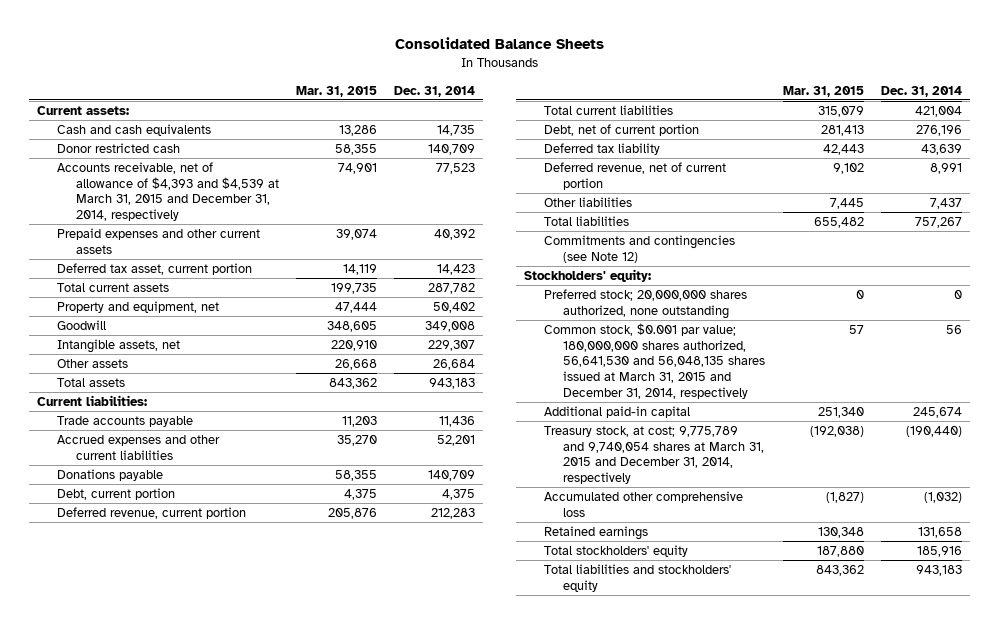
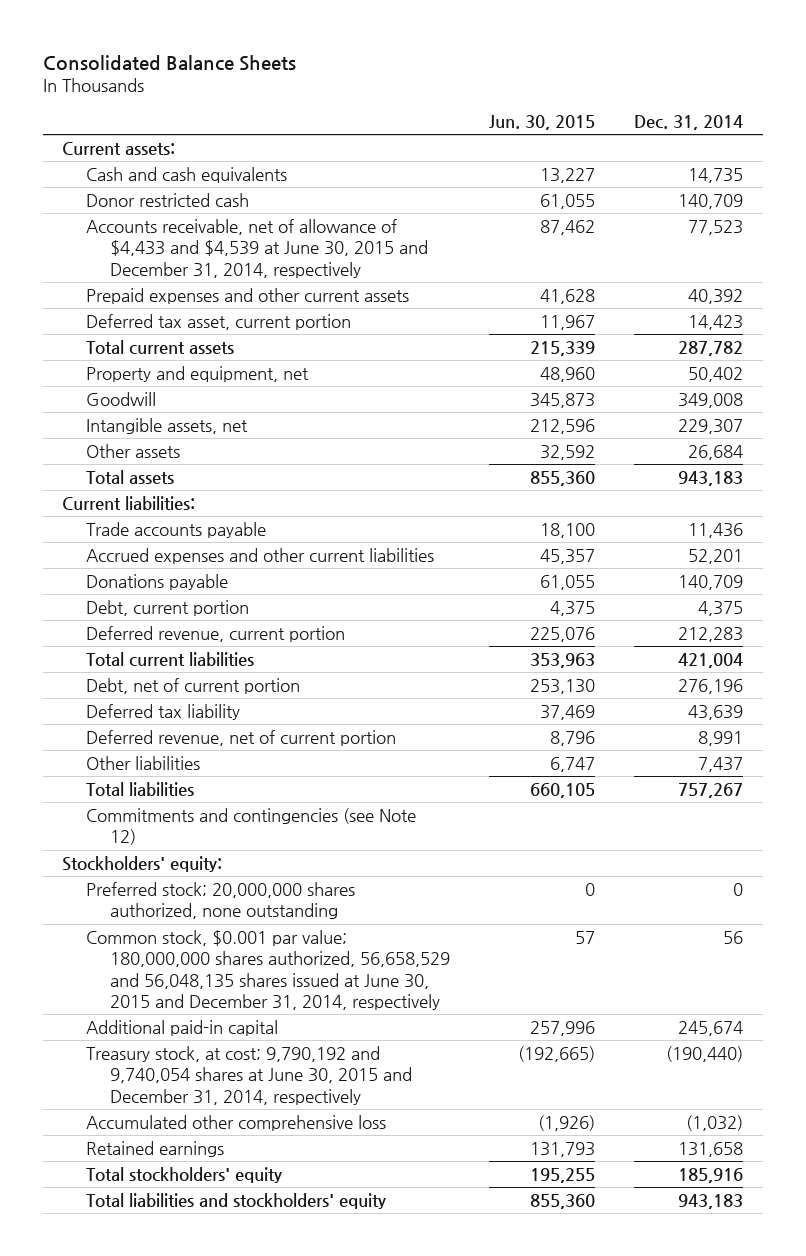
[295,85,377,97] Mar. 31, 2015 -> none
none -> [488,114,595,130] Jun. 30, 2015
[56,162,280,221] Accounts receivable, net of allowance of $4,393 and $4,539 at March 31, 2015 and December 31, 2014, respectively -> [86,218,428,278] Accounts receivable, net of allowance of $4,433 and $4,539 at June 30, 2015 and December 31, 2014, respectively
[543,323,765,399] Common stock, $0.001 par value; 180,000,000 shares authorized, 56,641,530 and 56,048,135 shares issued at March 31, 2015 and December 31, 2014, respectively -> [86,929,450,1011] Common stock, $0.001 par value; 180,000,000 shares authorized, 56,658,529 and 56,048,135 shares issued at June 30, 2015 and December 31, 2014, respectively
[543,426,764,484] Treasury stock, at cost; 9,775,789 and 9,740,054 shares at March 31, 2015 and December 31, 2014, respectively -> [86,1045,412,1105] Treasury stock, at cost; 9,790,192 and 9,740,054 shares at June 30, 2015 and December 31, 2014, respectively

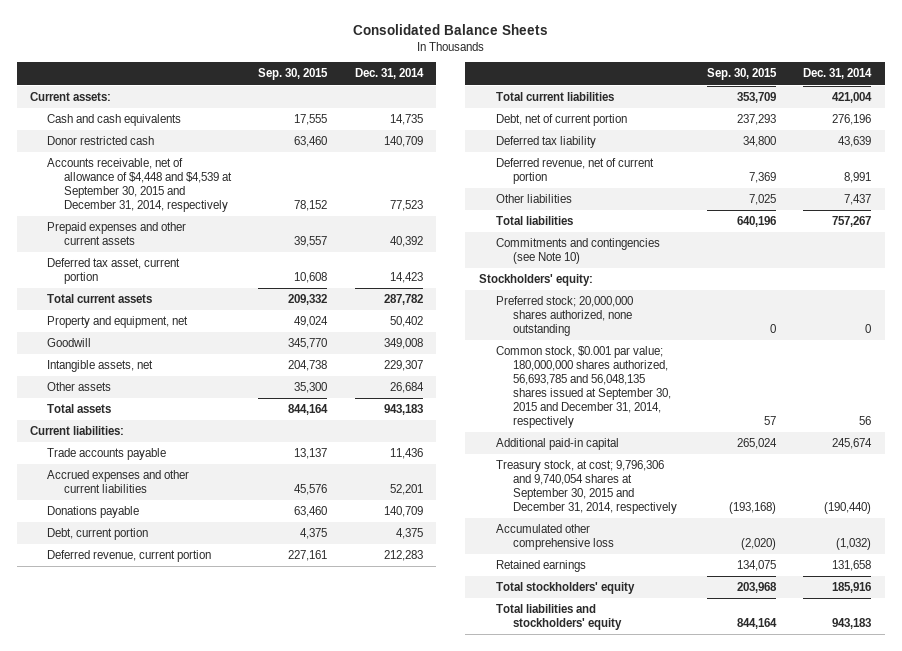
[488,114,595,130] Jun. 30, 2015 -> none
none -> [258,68,329,81] Sep. 30, 2015
[86,218,428,278] Accounts receivable, net of allowance of $4,433 and $4,539 at June 30, 2015 and December 31, 2014, respectively -> [47,158,232,213] Accounts receivable, net of allowance of $4,448 and $4,539 at September 30, 2015 and December 31, 2014, respectively
[86,807,417,846] Commitments and contingencies (see Note 12) -> [495,238,660,265] Commitments and contingencies (see Note 10)
[86,929,450,1011] Common stock, $0.001 par value; 180,000,000 shares authorized, 56,658,529 and 56,048,135 shares issued at June 30, 2015 and December 31, 2014, respectively -> [495,346,671,429] Common stock, $0.001 par value; 180,000,000 shares authorized, 56,693,785 and 56,048,135 shares issued at September 30, 2015 and December 31, 2014, respectively
[86,1045,412,1105] Treasury stock, at cost; 9,790,192 and 9,740,054 shares at June 30, 2015 and December 31, 2014, respectively -> [495,460,677,515] Treasury stock, at cost; 9,796,306 and 9,740,054 shares at September 30, 2015 and December 31, 2014, respectively

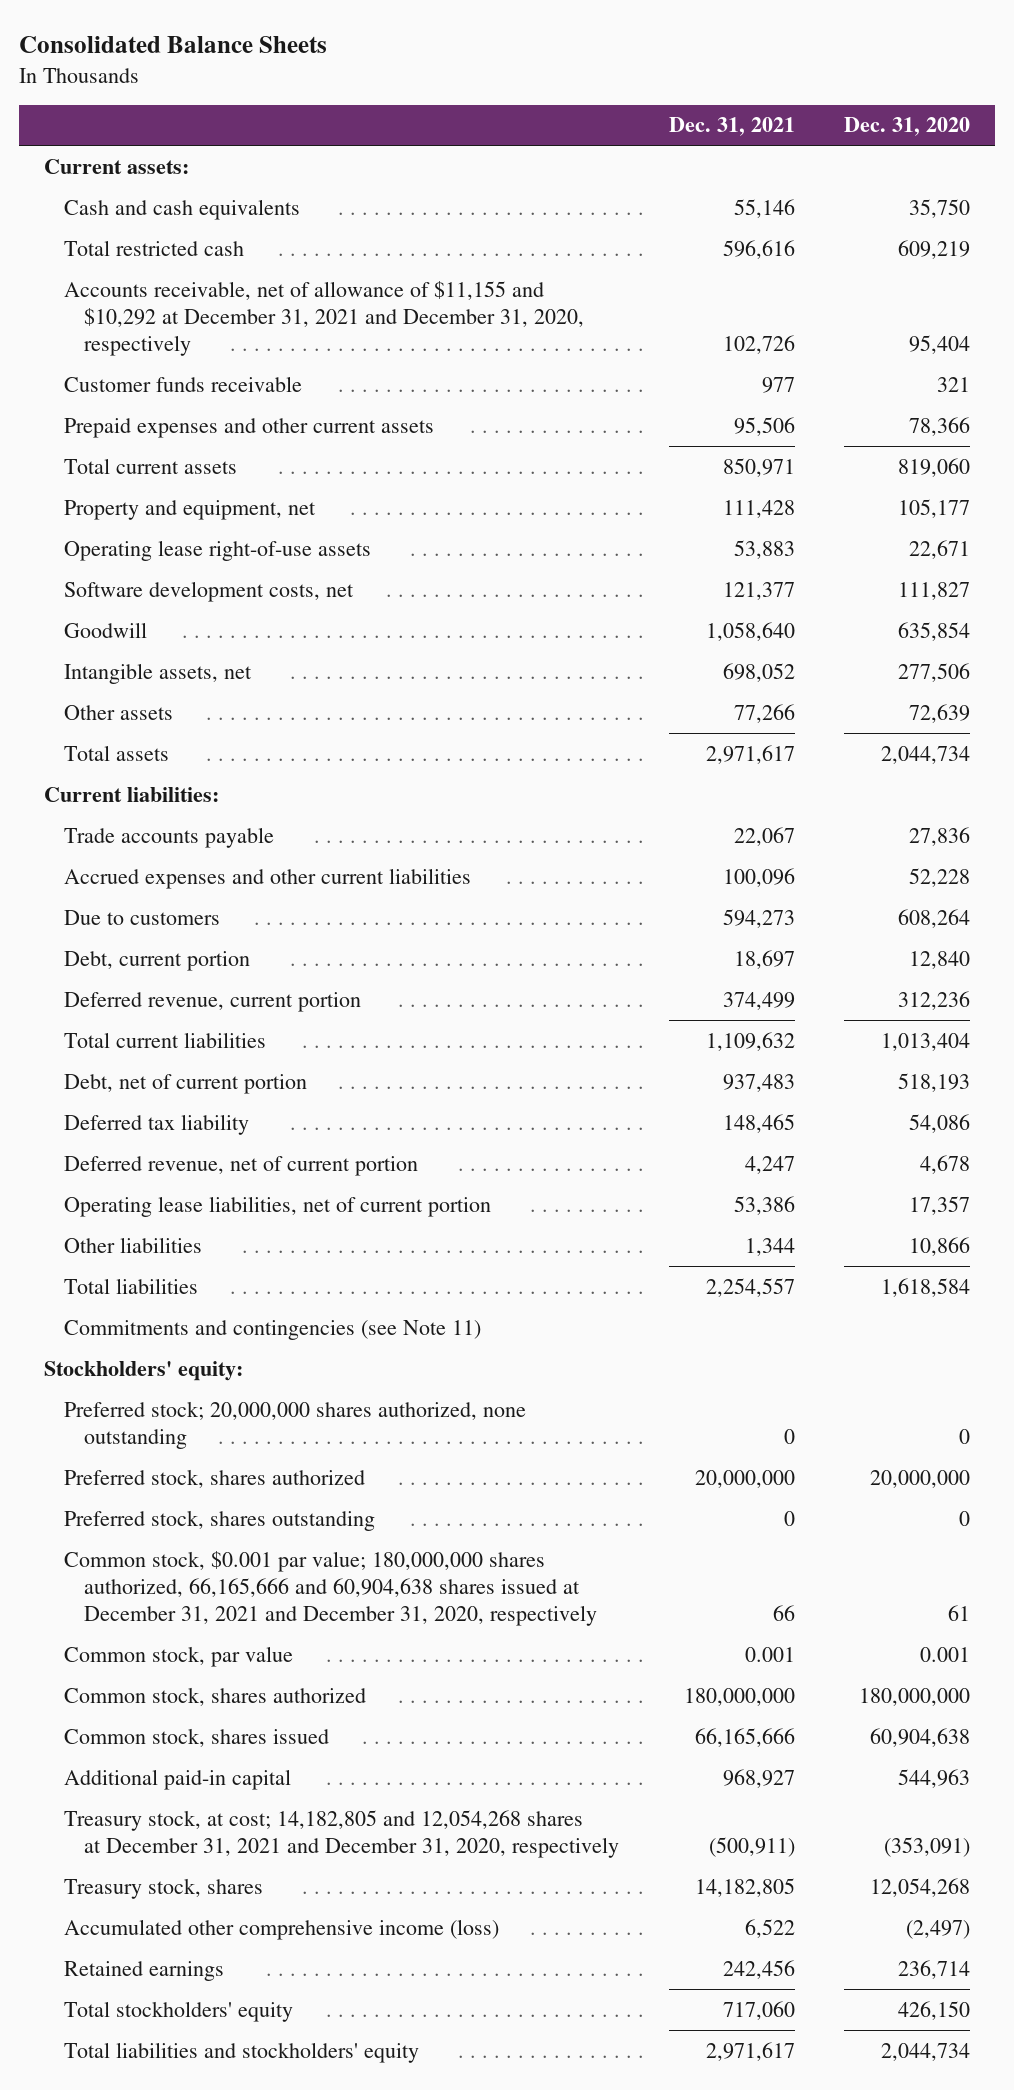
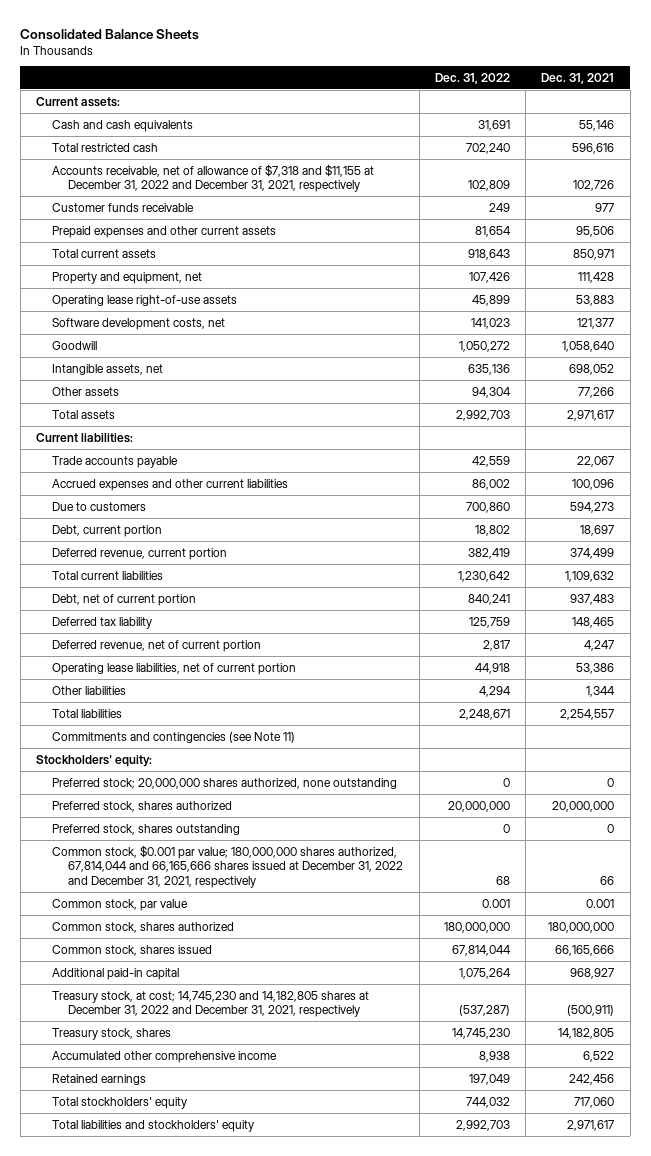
[844,117,971,137] Dec. 31, 2020 -> none
none -> [434,72,510,84] Dec. 31, 2022
[64,280,585,356] Accounts receivable, net of allowance of $11,155 and $10,292 at December 31, 2021 and December 31, 2020, respectively -> [52,163,375,193] Accounts receivable, net of allowance of $7,318 and $11,155 at December 31, 2022 and December 31, 2021, respectively
[64,1550,598,1626] Common stock, $0.001 par value; 180,000,000 shares authorized, 66,165,666 and 60,904,638 shares issued at December 31, 2021 and December 31, 2020, respectively -> [52,844,404,889] Common stock, $0.001 par value; 180,000,000 shares authorized, 67,814,044 and 66,165,666 shares issued at December 31, 2022 and December 31, 2021, respectively
[64,1809,620,1858] Treasury stock, at cost; 14,182,805 and 12,054,268 shares at December 31, 2021 and December 31, 2020, respectively -> [52,990,370,1018] Treasury stock, at cost; 14,745,230 and 14,182,805 shares at December 31, 2022 and December 31, 2021, respectively
[64,1918,500,1940] Accumulated other comprehensive income (loss) -> [52,1050,278,1063] Accumulated other comprehensive income

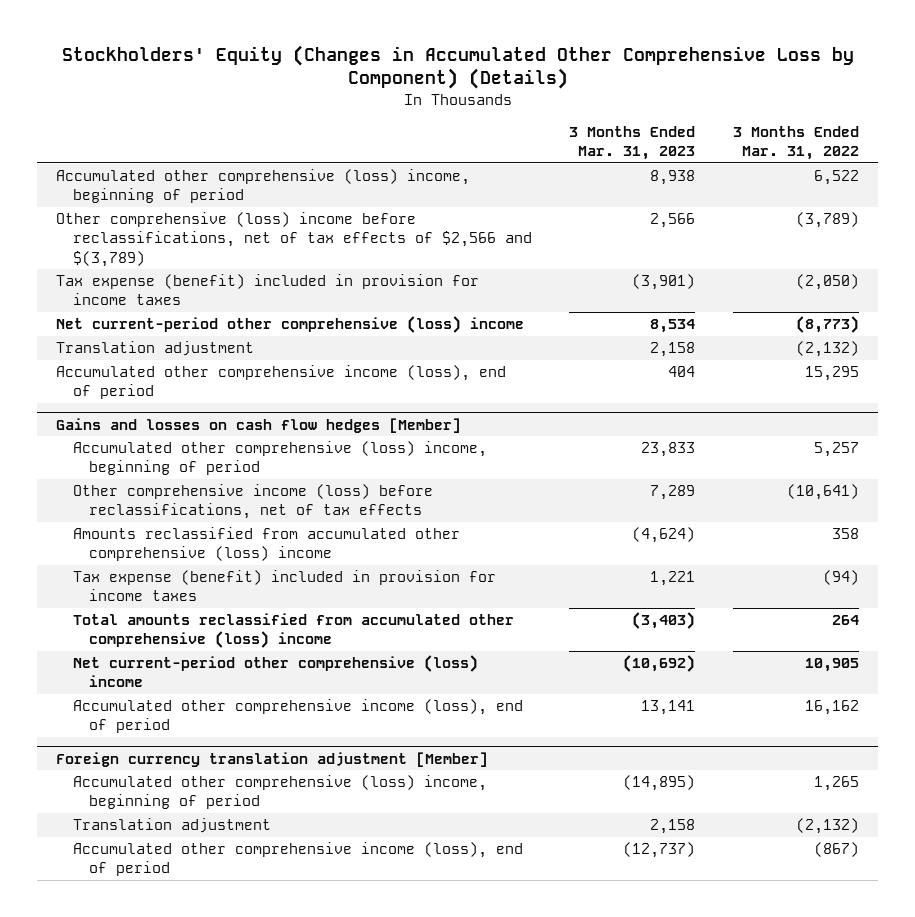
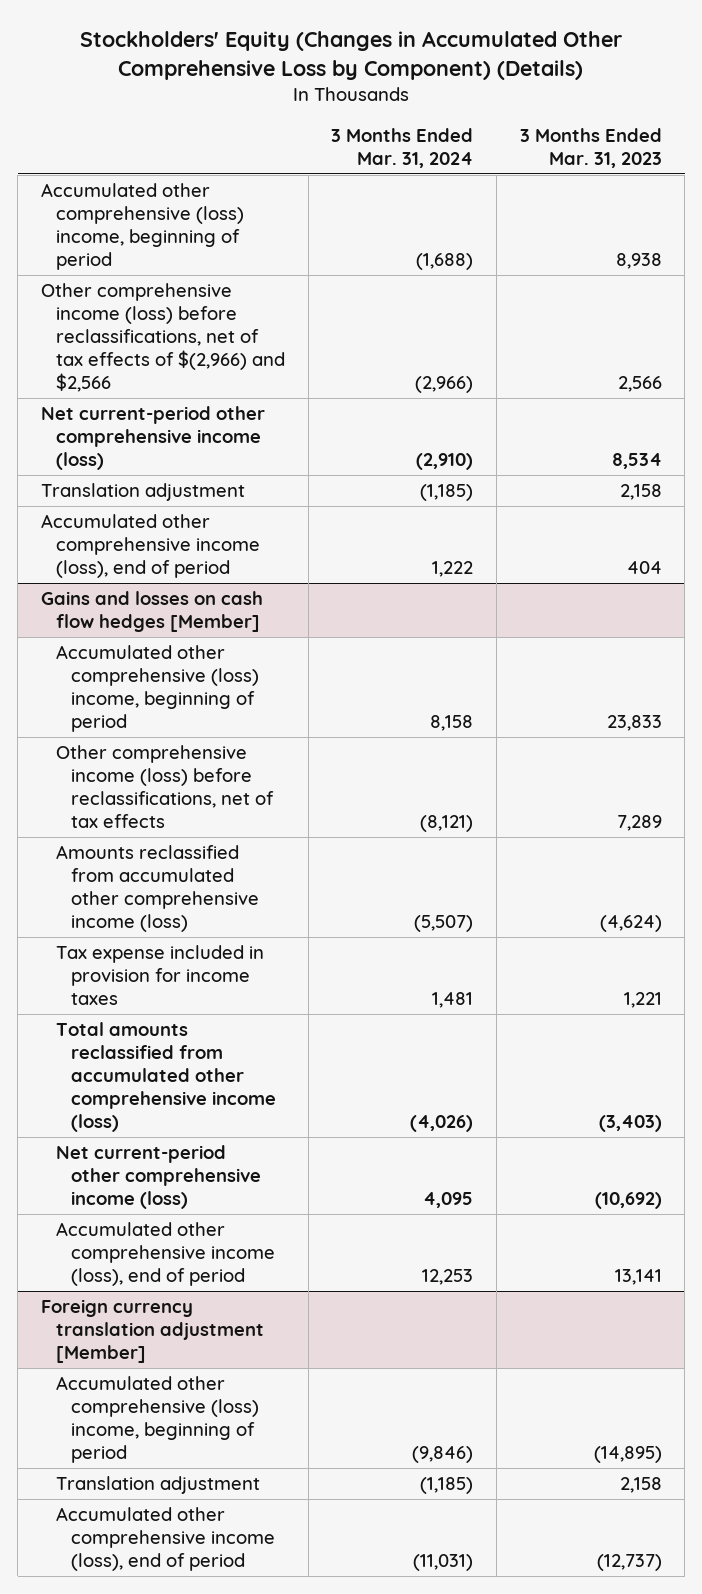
[733,125,860,161] 3 Months Ended Mar. 31, 2022 -> none
none -> [331,127,474,168] 3 Months Ended Mar. 31, 2024
[56,274,480,306] Tax expense (benefit) included in provision for income taxes -> none
[56,212,532,267] Other comprehensive (loss) income before reclassifications, net of tax effects of $2,566 and $(3,789) -> [40,283,285,393] Other comprehensive income (loss) before reclassifications, net of tax effects of $(2,966) and $2,566
[56,316,525,334] Net current-period other comprehensive (loss) income -> [40,406,265,471] Net current-period other comprehensive income (loss)
[72,527,460,562] Amounts reclassified from accumulated other comprehensive (loss) income -> [55,845,260,933] Amounts reclassified from accumulated other comprehensive income (loss)
[72,570,496,602] Tax expense (benefit) included in provision for income taxes -> [55,945,264,1006] Tax expense included in provision for income taxes
[72,613,514,649] Total amounts reclassified from accumulated other comprehensive (loss) income -> [55,1022,277,1133] Total amounts reclassified from accumulated other comprehensive income (loss)
[72,655,478,688] Net current-period other comprehensive (loss) income -> [55,1145,262,1210] Net current-period other comprehensive income (loss)

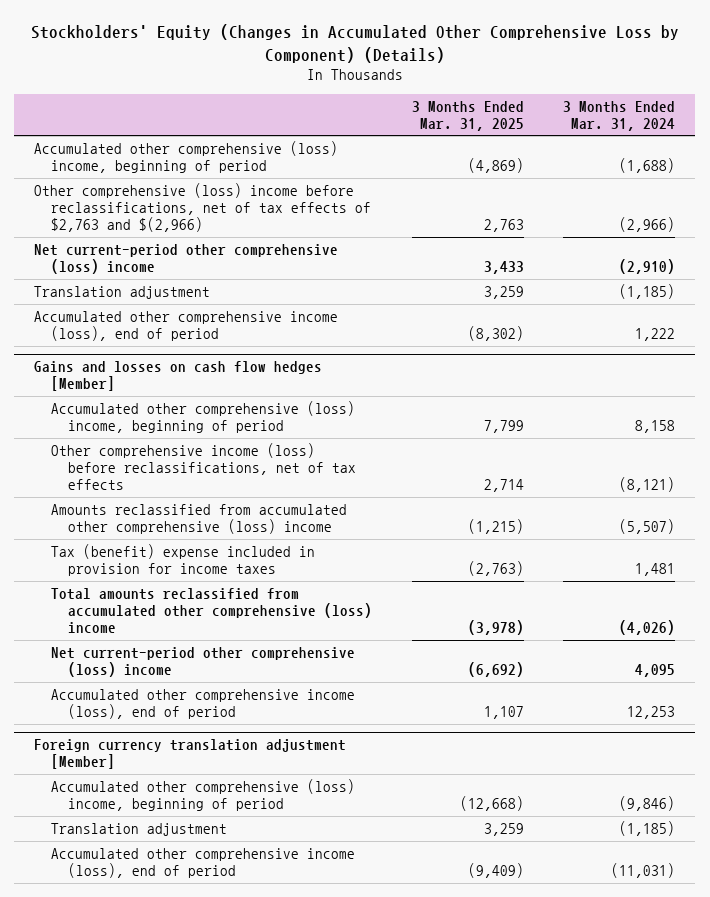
[519,127,662,168] 3 Months Ended Mar. 31, 2023 -> none
none -> [411,100,524,131] 3 Months Ended Mar. 31, 2025
[40,283,285,393] Other comprehensive income (loss) before reclassifications, net of tax effects of $(2,966) and $2,566 -> [34,182,372,232] Other comprehensive (loss) income before reclassifications, net of tax effects of $2,763 and $(2,966)
[40,406,265,471] Net current-period other comprehensive income (loss) -> [34,243,339,274] Net current-period other comprehensive (loss) income
[55,845,260,933] Amounts reclassified from accumulated other comprehensive income (loss) -> [51,503,348,534] Amounts reclassified from accumulated other comprehensive (loss) income
[55,945,264,1006] Tax expense included in provision for income taxes -> [51,543,316,576] Tax (benefit) expense included in provision for income taxes
[55,1022,277,1133] Total amounts reclassified from accumulated other comprehensive income (loss) -> [51,587,372,633] Total amounts reclassified from accumulated other comprehensive (loss) income
[55,1145,262,1210] Net current-period other comprehensive income (loss) -> [51,646,356,677] Net current-period other comprehensive (loss) income

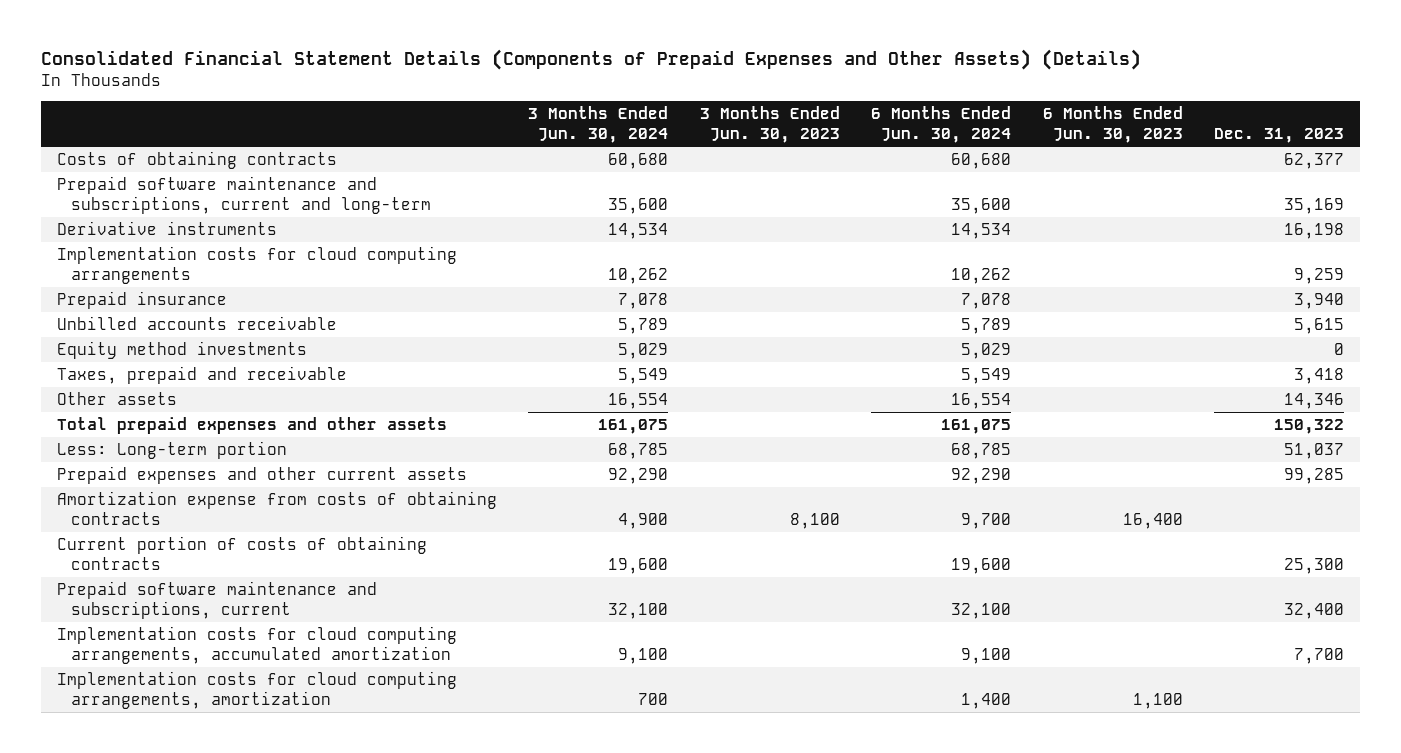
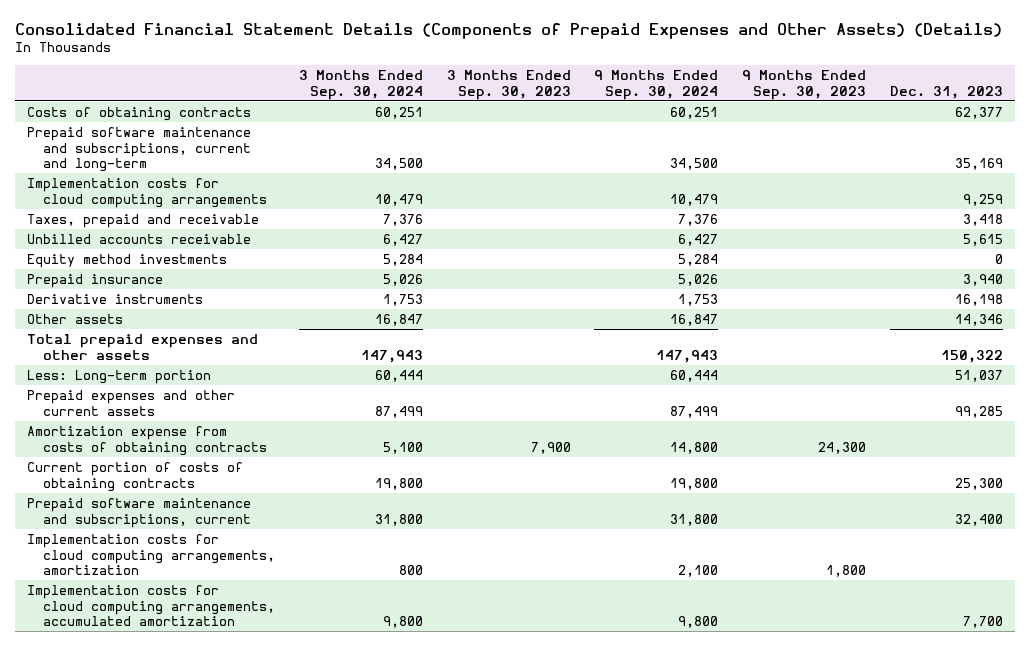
[528,106,669,144] 3 Months Ended Jun. 30, 2024 -> none
[699,106,840,144] 3 Months Ended Jun. 30, 2023 -> none
[871,106,1012,144] 6 Months Ended Jun. 30, 2024 -> none
[1042,106,1183,144] 6 Months Ended Jun. 30, 2023 -> none
none -> [298,70,423,100] 3 Months Ended Sep. 30, 2024
none -> [446,70,571,100] 3 Months Ended Sep. 30, 2023
none -> [594,70,719,100] 9 Months Ended Sep. 30, 2024
none -> [742,70,867,100] 9 Months Ended Sep. 30, 2023
[56,365,347,384] Taxes, prepaid and receivable -> [26,213,259,228] Taxes, prepaid and receivable
[56,290,227,309] Prepaid insurance -> [26,273,163,288] Prepaid insurance
[56,220,277,235] Derivative instruments -> [26,293,203,304] Derivative instruments
[56,625,457,664] Implementation costs for cloud computing arrangements, accumulated amortization -> [26,584,275,627] Implementation costs for cloud computing arrangements, accumulated amortization

